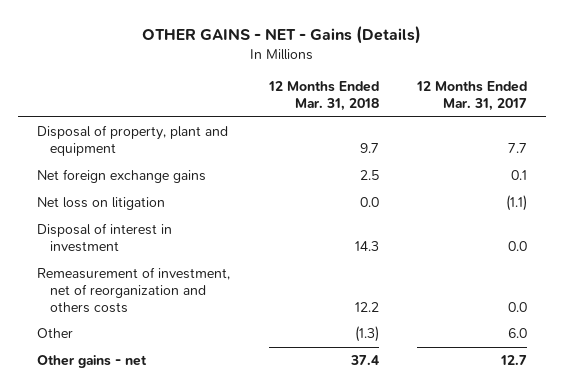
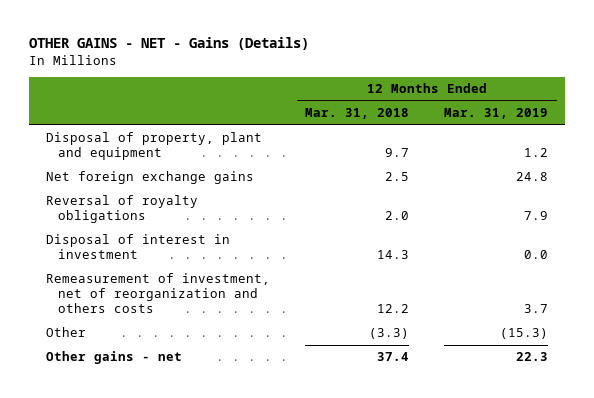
[416,81,528,112] 12 Months Ended Mar. 31, 2017 -> none
none -> [444,108,549,120] Mar. 31, 2019
[37,197,166,211] Net loss on litigation -> none
none -> [46,195,199,224] Reversal of royalty obligations
[354,326,379,343] (1.3) -> [369,328,410,340] (3.3)

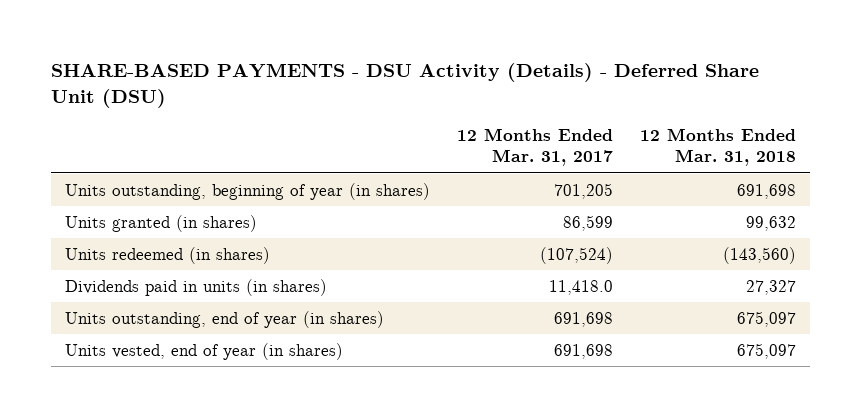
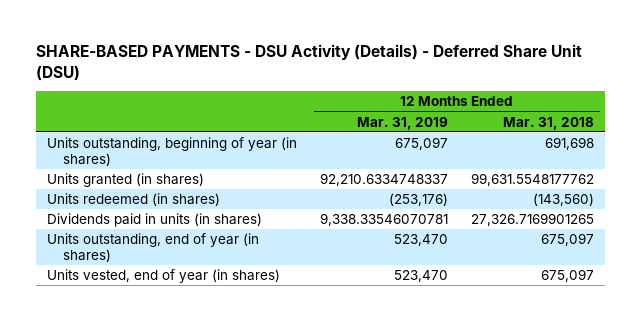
[457,128,614,167] 12 Months Ended Mar. 31, 2017 -> none
none -> [356,116,448,130] Mar. 31, 2019
[746,215,797,231] 99,632 -> [470,173,594,187] 99,631.5548177762
[746,279,797,295] 27,327 -> [470,213,594,227] 27,326.7169901265

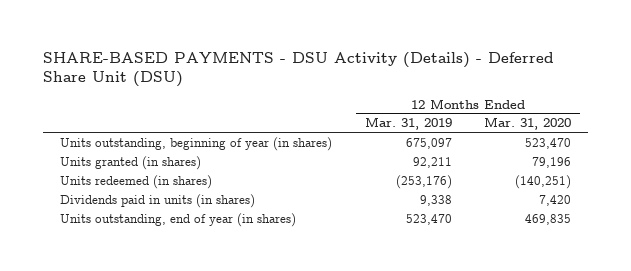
[502,116,594,130] Mar. 31, 2018 -> none
none -> [484,117,572,131] Mar. 31, 2020
[319,173,448,187] 92,210.6334748337 -> [412,156,452,168] 92,211
[319,213,448,227] 9,338.33546070781 -> [419,194,452,206] 9,338
[47,269,281,284] Units vested, end of year (in shares) -> none

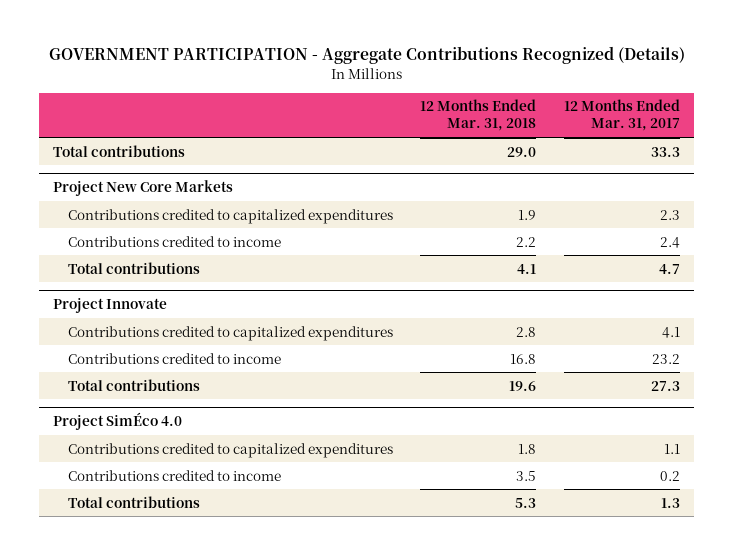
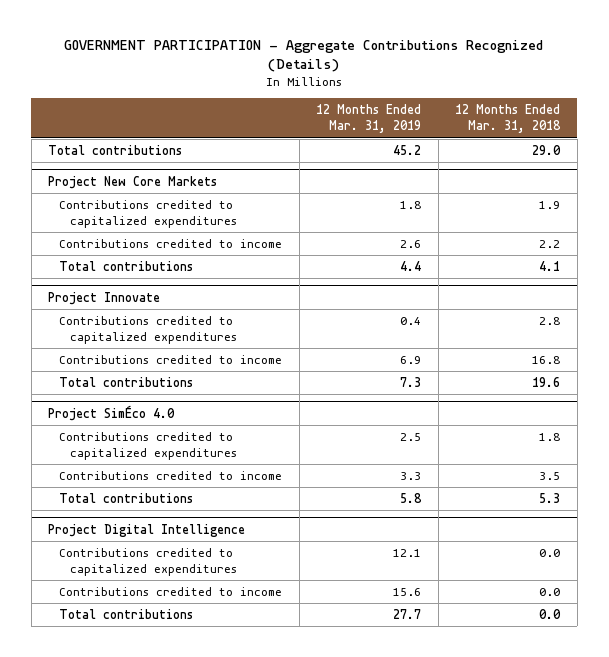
[564,99,681,132] 12 Months Ended Mar. 31, 2017 -> none
none -> [316,104,422,134] 12 Months Ended Mar. 31, 2019
none -> [48,523,246,537] Project Digital Intelligence
none -> [59,547,238,576] Contributions credited to capitalized expenditures
none -> [59,586,283,596] Contributions credited to income
none -> [59,608,194,619] Total contributions

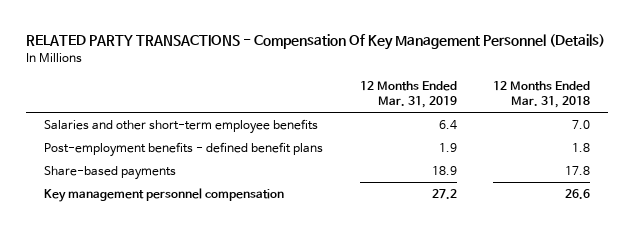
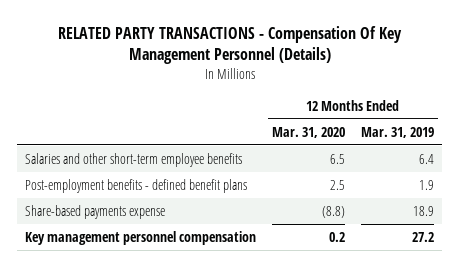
[492,80,590,109] 12 Months Ended Mar. 31, 2018 -> none
none -> [272,126,346,138] Mar. 31, 2020
[44,165,177,180] Share-based payments -> [25,204,166,219] Share-based payments expense

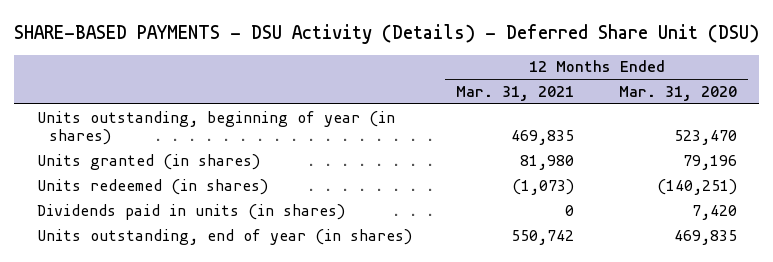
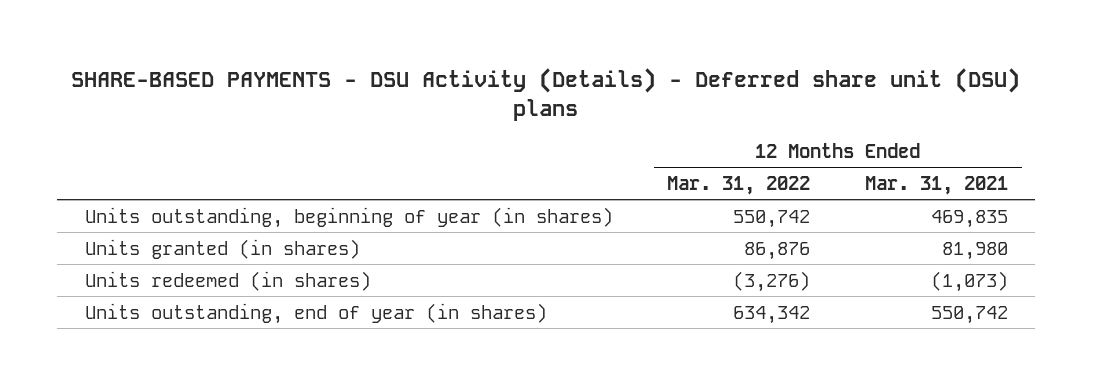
[14,23,760,44] SHARE-BASED PAYMENTS - DSU Activity (Details) - Deferred Share Unit (DSU) -> [71,67,1021,122] SHARE-BASED PAYMENTS - DSU Activity (Details) - Deferred share unit (DSU) plans
[618,86,737,102] Mar. 31, 2020 -> none
none -> [667,175,811,195] Mar. 31, 2022
[36,203,345,220] Dividends paid in units (in shares) -> none

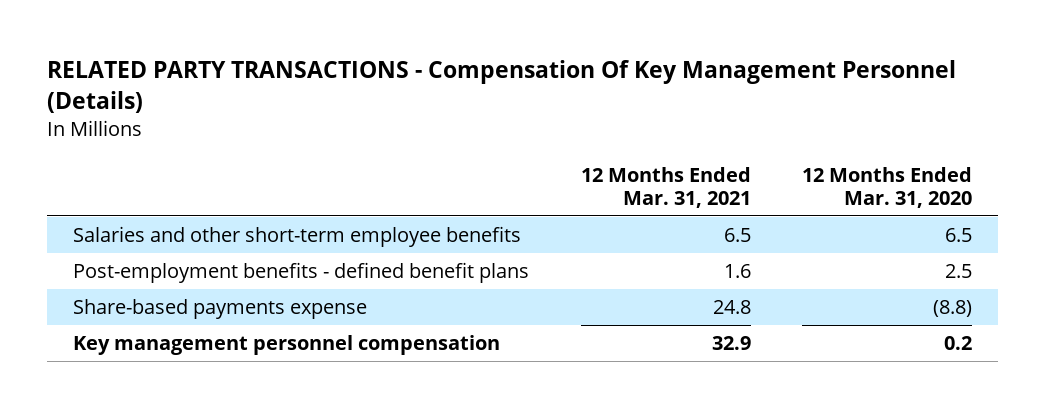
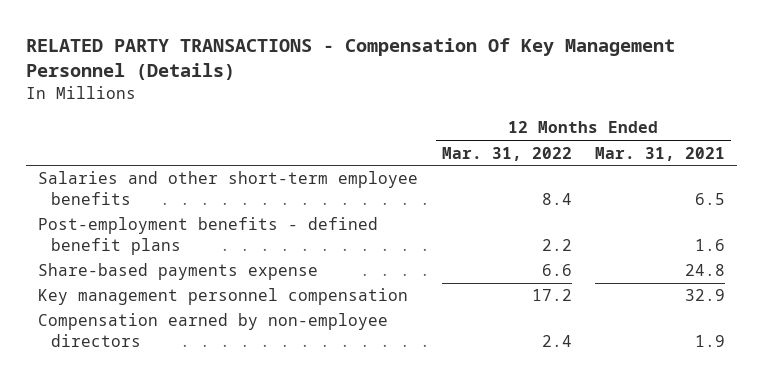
[802,166,973,209] 12 Months Ended Mar. 31, 2020 -> none
none -> [441,146,572,161] Mar. 31, 2022
none -> [38,313,389,348] Compensation earned by non-employee directors

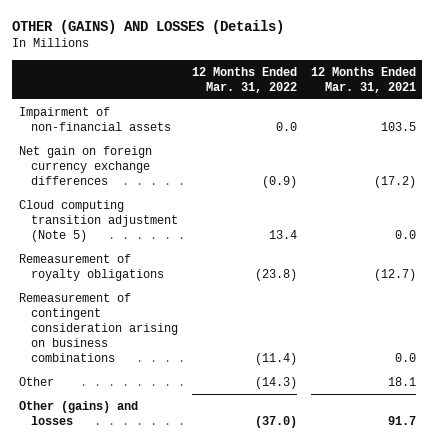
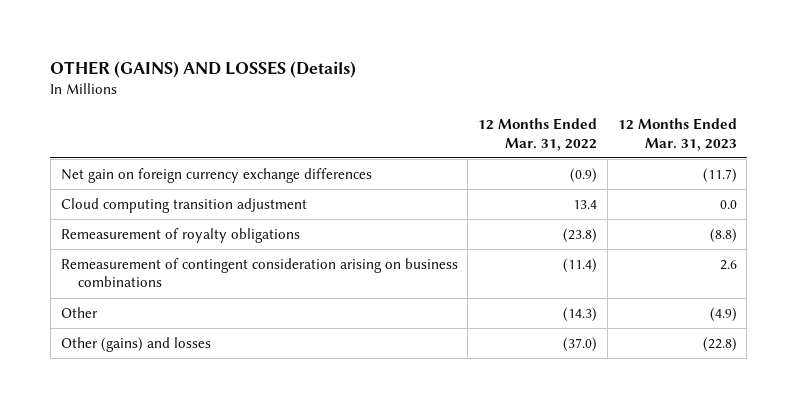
[310,66,416,93] 12 Months Ended Mar. 31, 2021 -> none
none -> [617,118,737,151] 12 Months Ended Mar. 31, 2023
[18,107,172,131] Impairment of non-financial assets -> none
[18,200,179,242] Cloud computing transition adjustment (Note 5) -> [60,197,307,213] Cloud computing transition adjustment

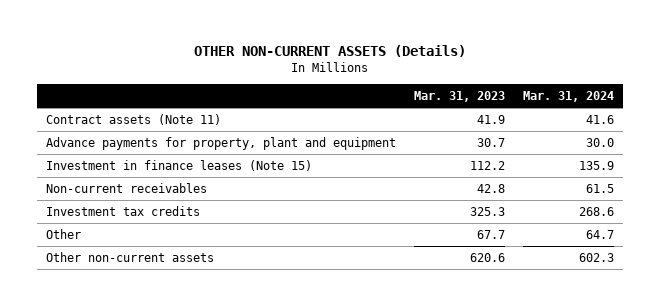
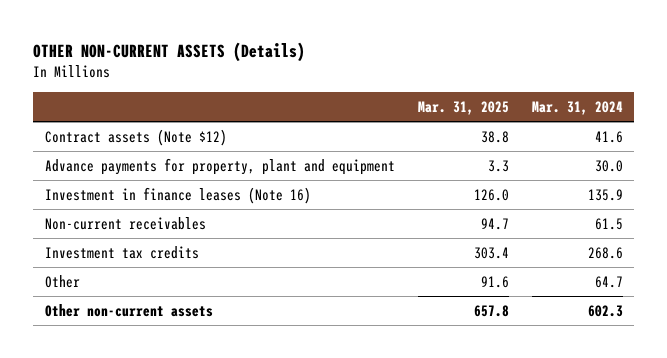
[413,91,505,103] Mar. 31, 2023 -> none
none -> [417,101,509,116] Mar. 31, 2025
[45,113,221,125] Contract assets (Note 11) -> [44,128,227,146] Contract assets (Note $12)
[45,159,312,171] Investment in finance leases (Note 15) -> [44,186,311,204] Investment in finance leases (Note 16)

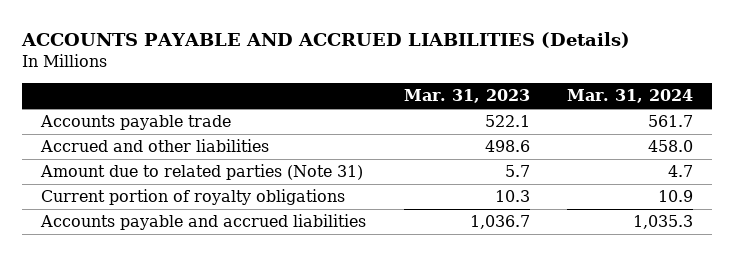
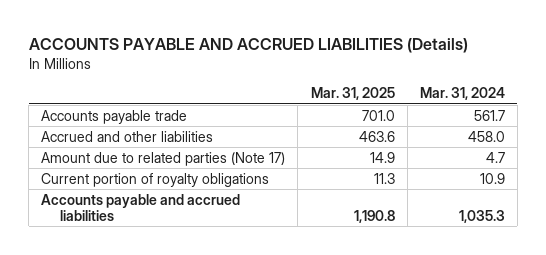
[403,89,530,104] Mar. 31, 2023 -> none
none -> [310,87,395,101] Mar. 31, 2025
[39,164,363,181] Amount due to related parties (Note 31) -> [41,151,286,166] Amount due to related parties (Note 17)

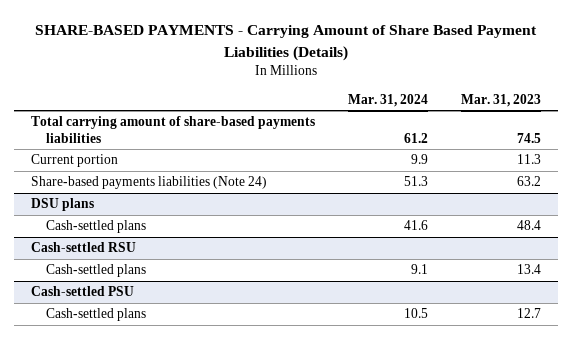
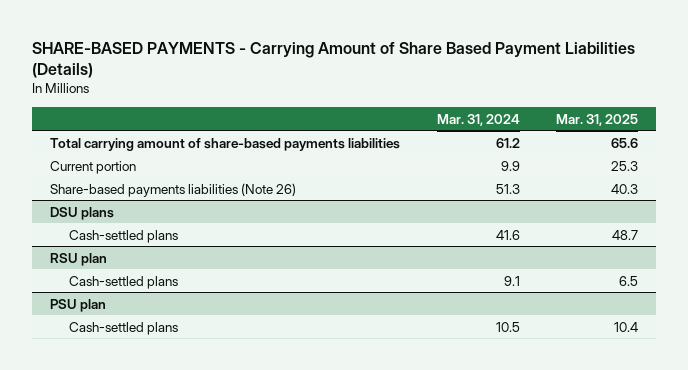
[461,94,542,108] Mar. 31, 2023 -> none
none -> [555,113,638,126] Mar. 31, 2025
[30,176,267,190] Share-based payments liabilities (Note 24) -> [50,182,297,197] Share-based payments liabilities (Note 26)
[30,242,136,253] Cash-settled RSU -> [50,252,108,266] RSU plan
[30,286,134,297] Cash-settled PSU -> [50,298,107,312] PSU plan

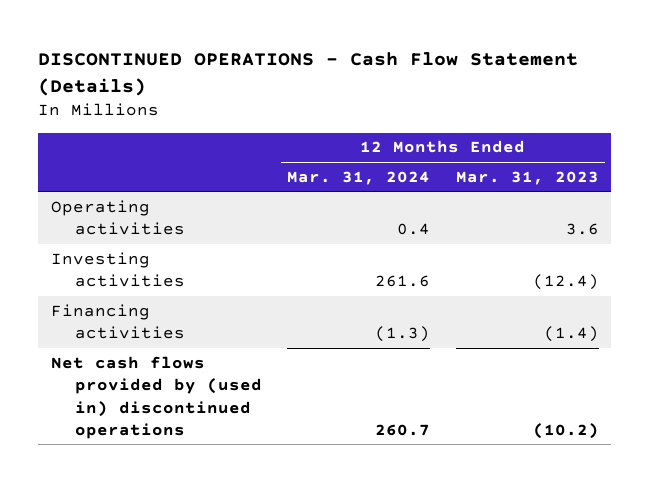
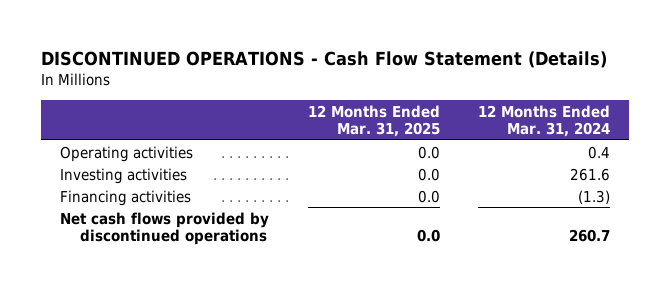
[455,170,599,185] Mar. 31, 2023 -> none
none -> [307,104,440,138] 12 Months Ended Mar. 31, 2025
[50,355,263,439] Net cash flows provided by (used in) discontinued operations -> [60,211,270,245] Net cash flows provided by discontinued operations

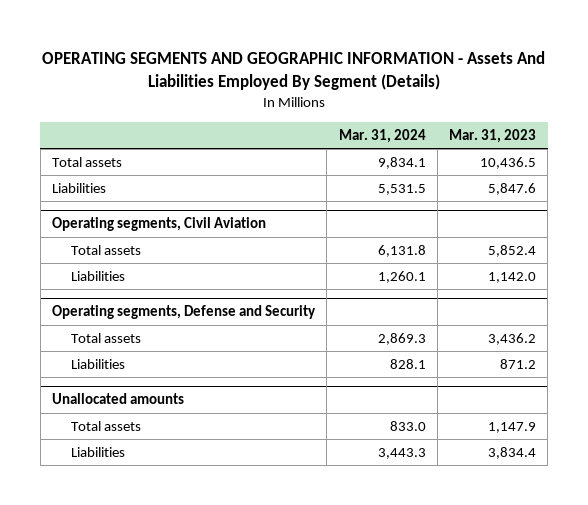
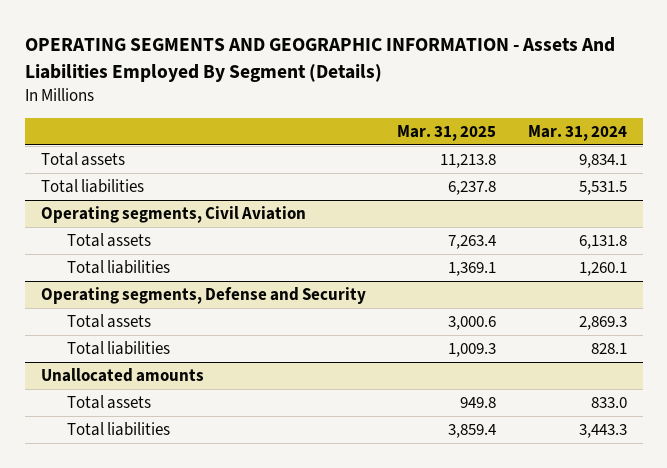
[449,128,537,143] Mar. 31, 2023 -> none
none -> [397,125,497,142] Mar. 31, 2025
[52,183,107,194] Liabilities -> [40,179,144,194] Total liabilities
[71,271,126,282] Liabilities -> [66,260,170,275] Total liabilities
[71,359,126,370] Liabilities -> [66,341,170,356] Total liabilities
[71,447,126,458] Liabilities -> [66,422,170,437] Total liabilities

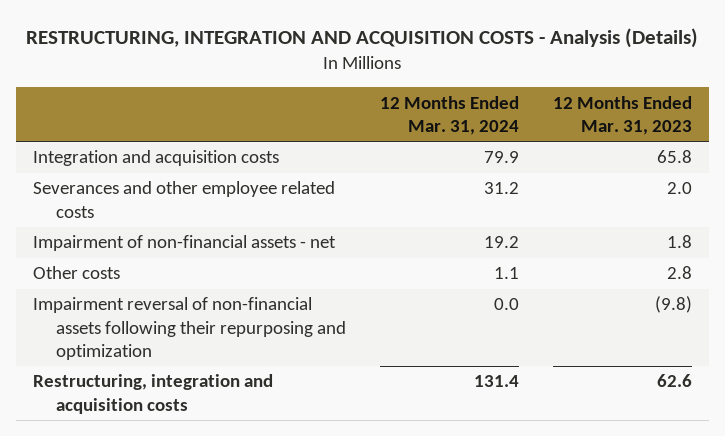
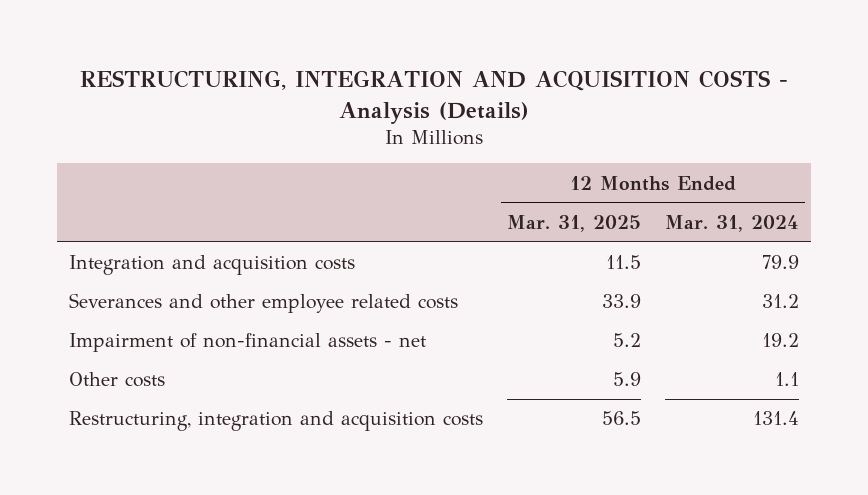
[552,95,692,135] 12 Months Ended Mar. 31, 2023 -> none
none -> [506,214,641,232] Mar. 31, 2025
[32,297,346,360] Impairment reversal of non-financial assets following their repurposing and optimization -> none

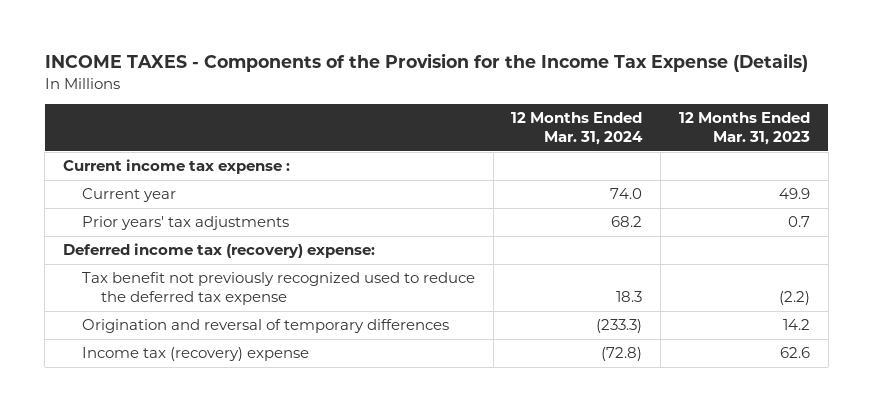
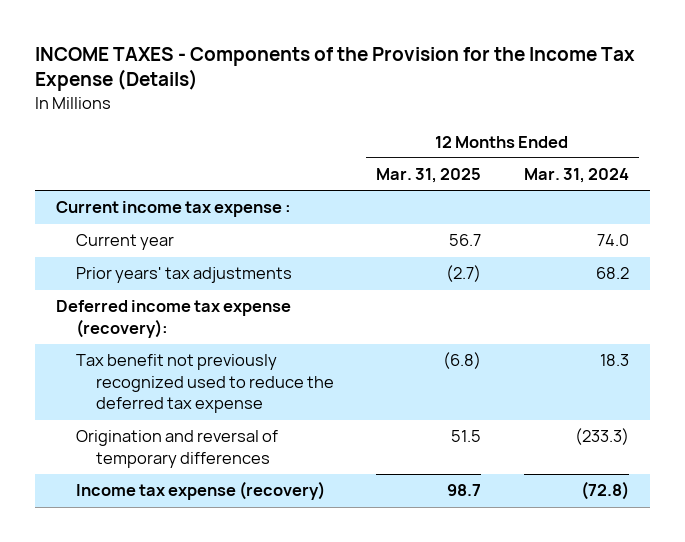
[679,112,811,145] 12 Months Ended Mar. 31, 2023 -> none
none -> [376,168,482,184] Mar. 31, 2025
[62,243,375,259] Deferred income tax (recovery) expense: -> [56,300,292,338] Deferred income tax expense (recovery):
[81,347,309,362] Income tax (recovery) expense -> [75,481,325,501] Income tax expense (recovery)

